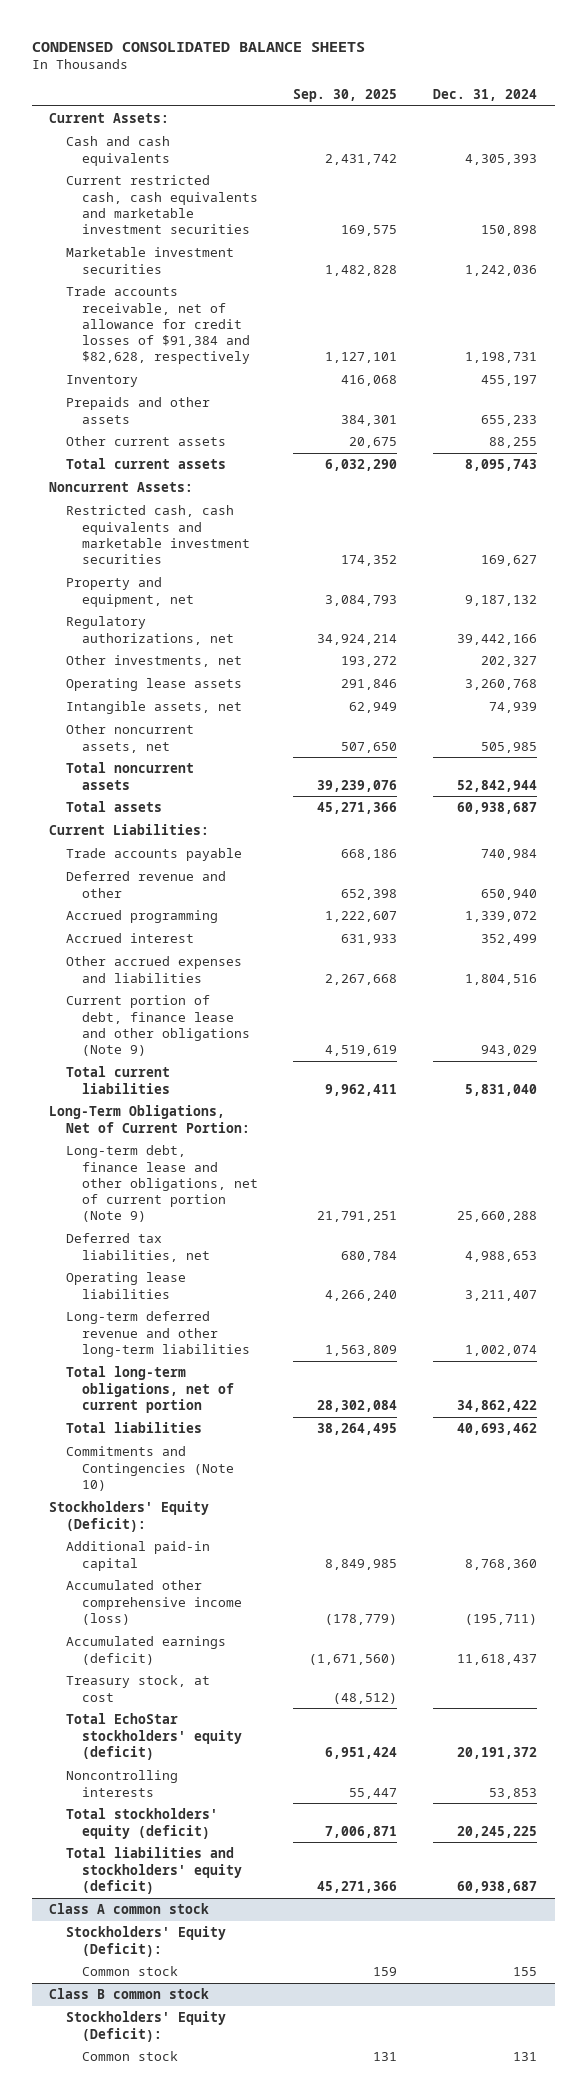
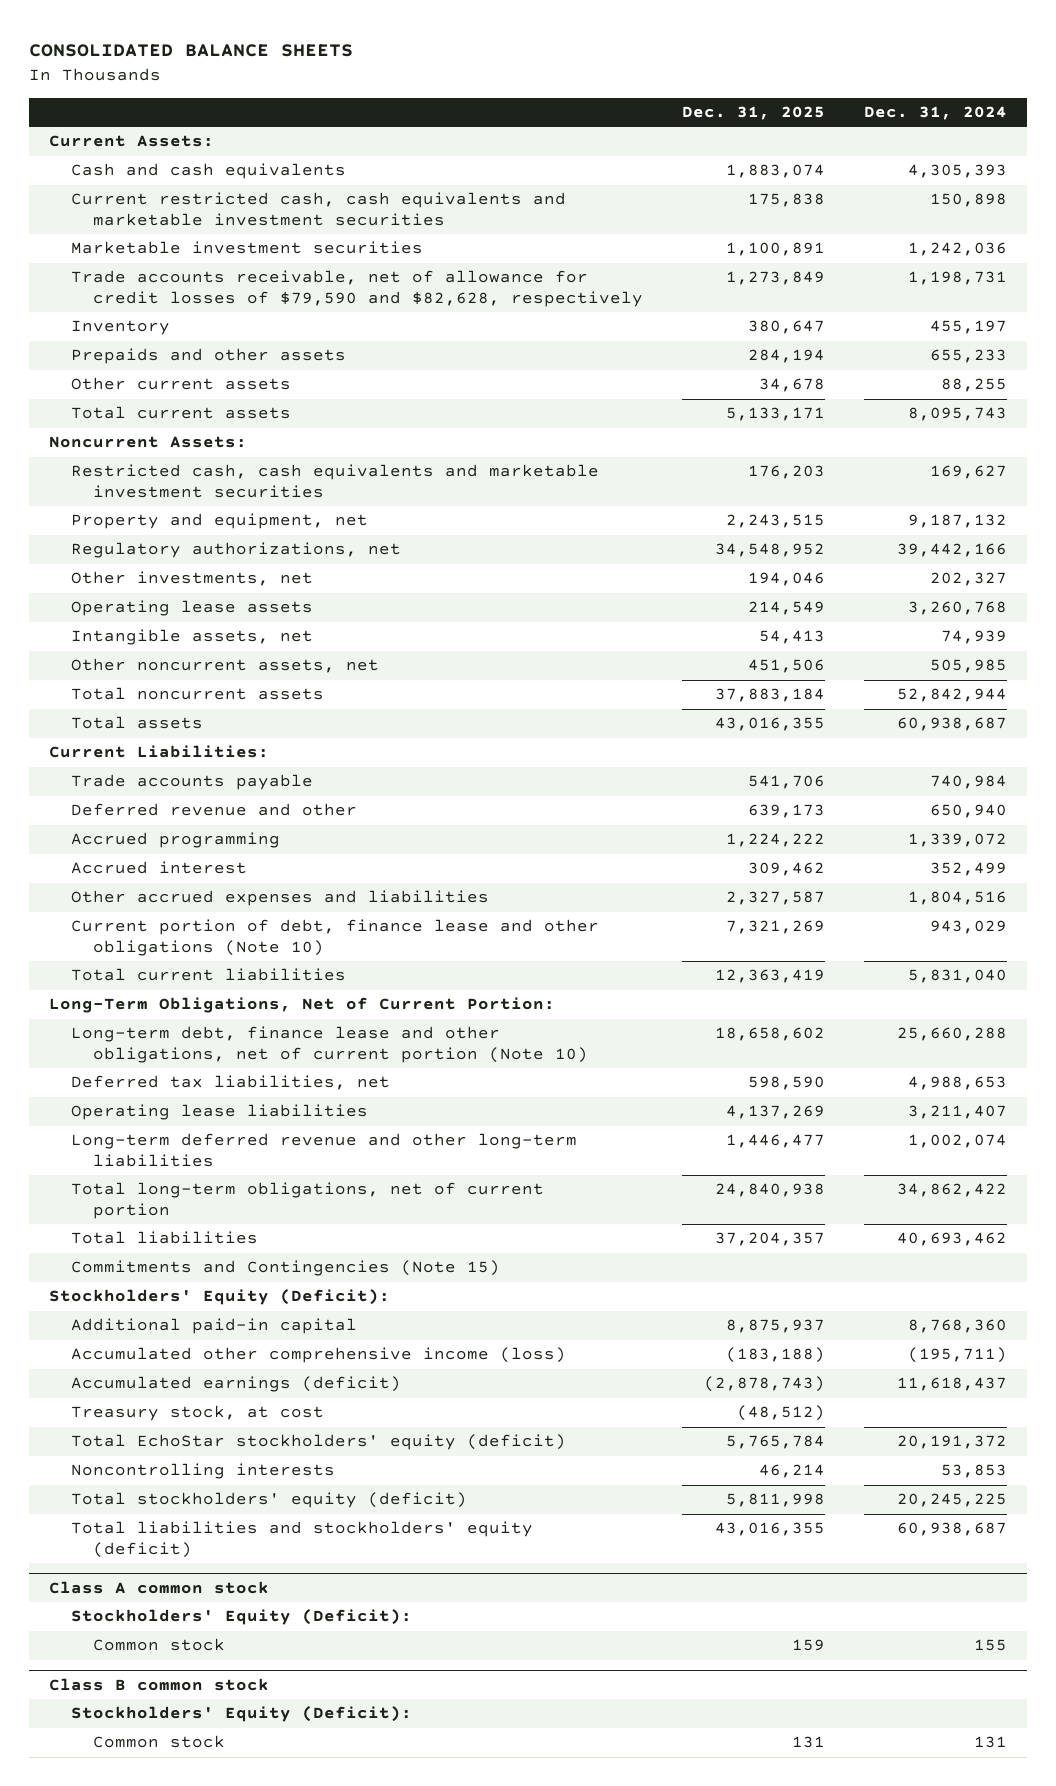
[31,41,365,52] CONDENSED CONSOLIDATED BALANCE SHEETS -> [29,44,354,58] CONSOLIDATED BALANCE SHEETS
[293,88,398,102] Sep. 30, 2025 -> none
none -> [682,106,826,121] Dec. 31, 2025
[65,286,250,364] Trade accounts receivable, net of allowance for credit losses of $91,384 and $82,628, respectively -> [70,270,644,308] Trade accounts receivable, net of allowance for credit losses of $79,590 and $82,628, respectively
[65,995,250,1056] Current portion of debt, finance lease and other obligations (Note 9) -> [70,919,599,957] Current portion of debt, finance lease and other obligations (Note 10)
[65,1145,258,1222] Long-term debt, finance lease and other obligations, net of current portion (Note 9) -> [70,1026,589,1064] Long-term debt, finance lease and other obligations, net of current portion (Note 10)
[65,1446,234,1491] Commitments and Contingencies (Note 10) -> [70,1260,500,1277] Commitments and Contingencies (Note 15)

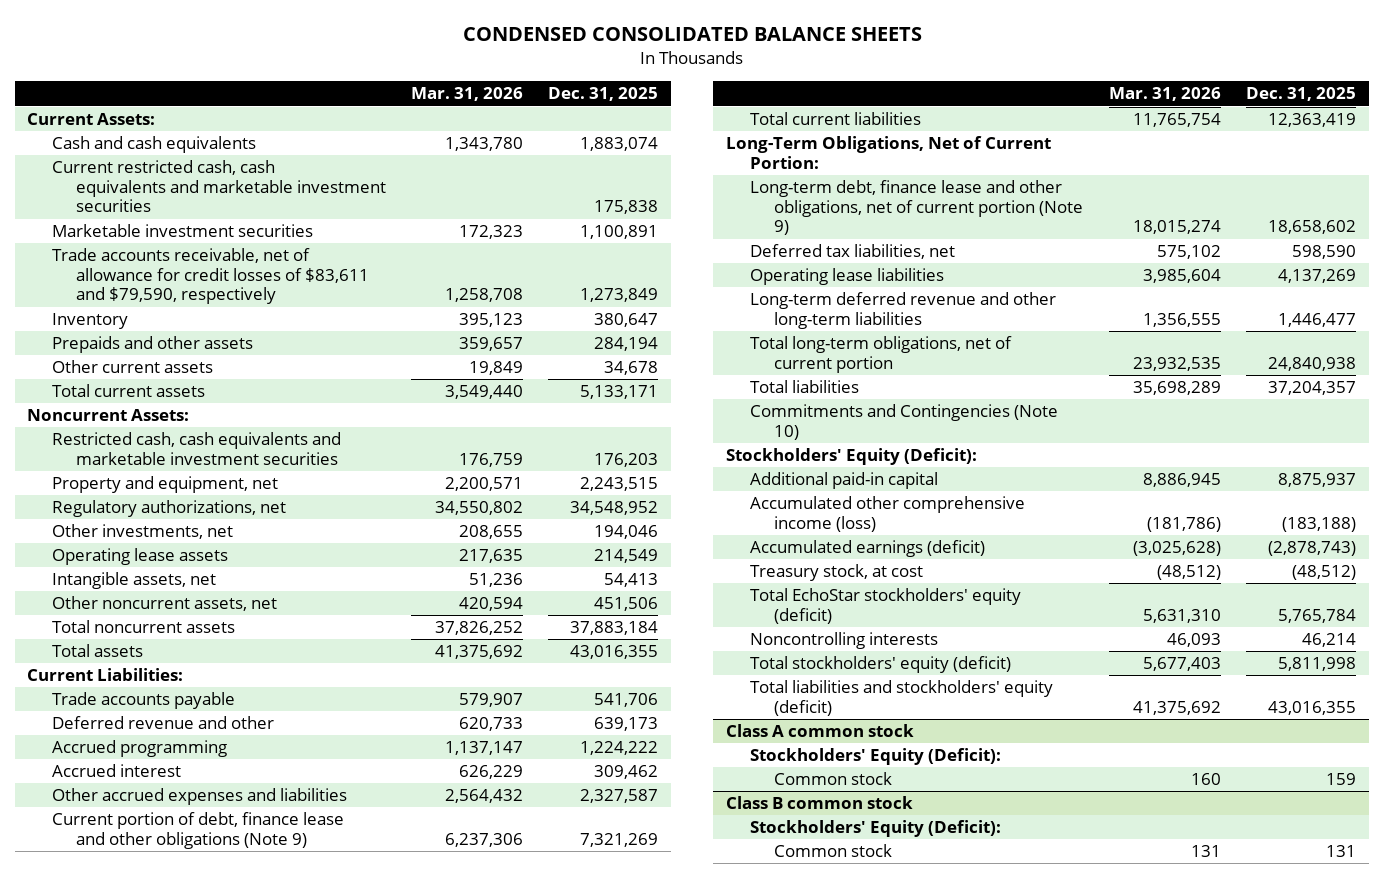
[29,44,354,58] CONSOLIDATED BALANCE SHEETS -> [462,27,922,42] CONDENSED CONSOLIDATED BALANCE SHEETS
[864,106,1008,121] Dec. 31, 2024 -> none
none -> [410,87,523,102] Mar. 31, 2026
[70,270,644,308] Trade accounts receivable, net of allowance for credit losses of $79,590 and $82,628, respectively -> [51,248,369,305] Trade accounts receivable, net of allowance for credit losses of $83,611 and $79,590, respectively
[70,919,599,957] Current portion of debt, finance lease and other obligations (Note 10) -> [51,812,344,849] Current portion of debt, finance lease and other obligations (Note 9)
[70,1026,589,1064] Long-term debt, finance lease and other obligations, net of current portion (Note 10) -> [749,180,1083,236] Long-term debt, finance lease and other obligations, net of current portion (Note 9)
[70,1260,500,1277] Commitments and Contingencies (Note 15) -> [749,404,1058,440] Commitments and Contingencies (Note 10)

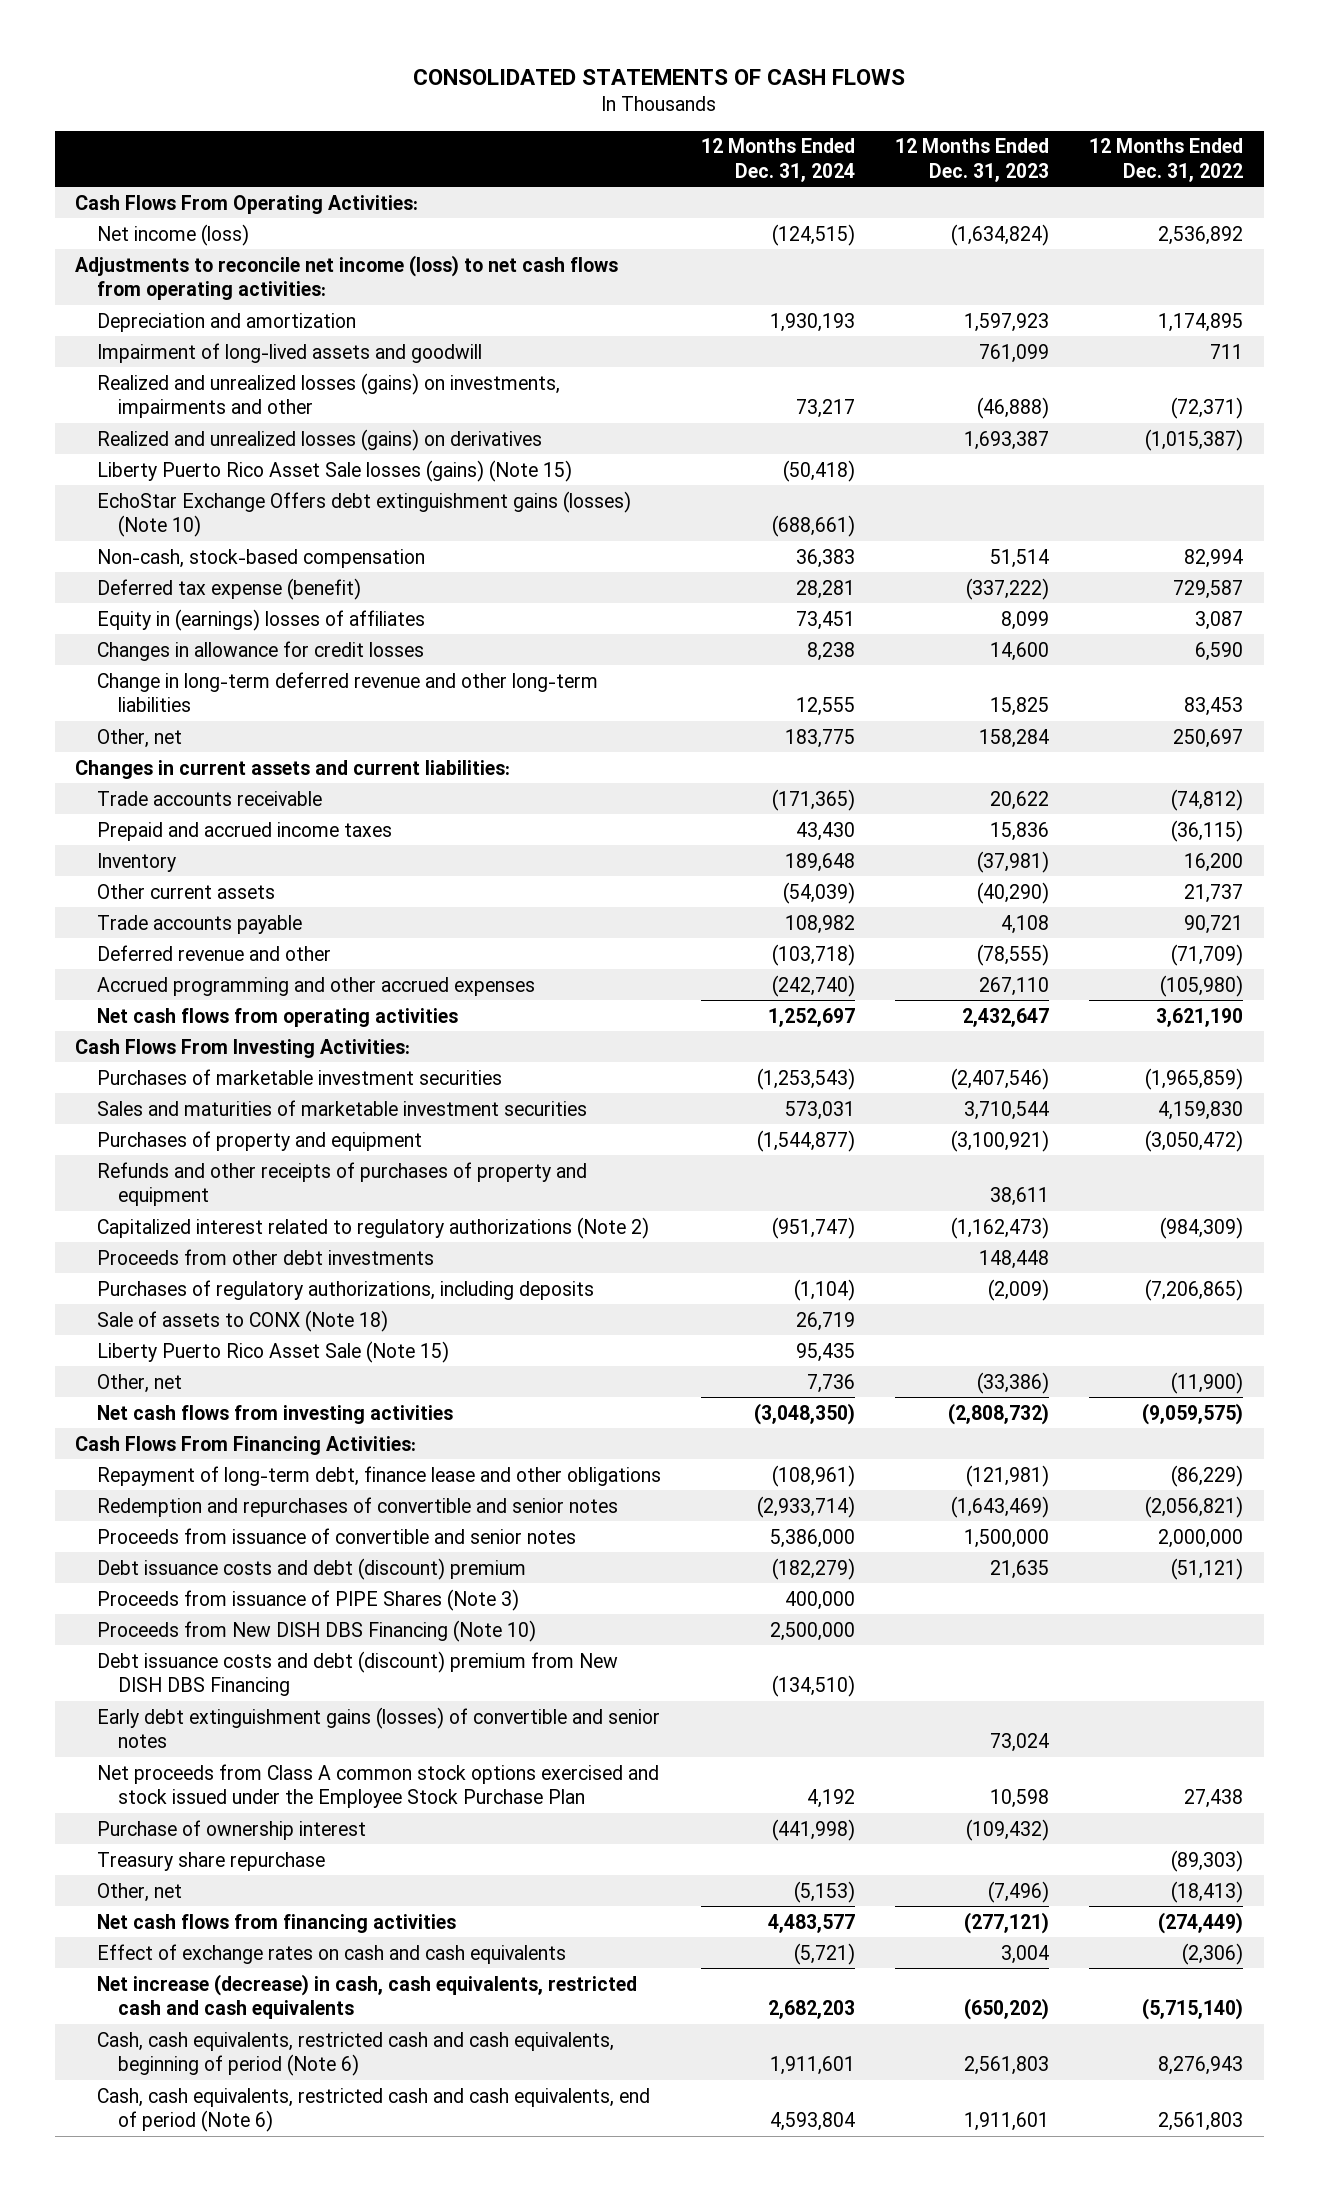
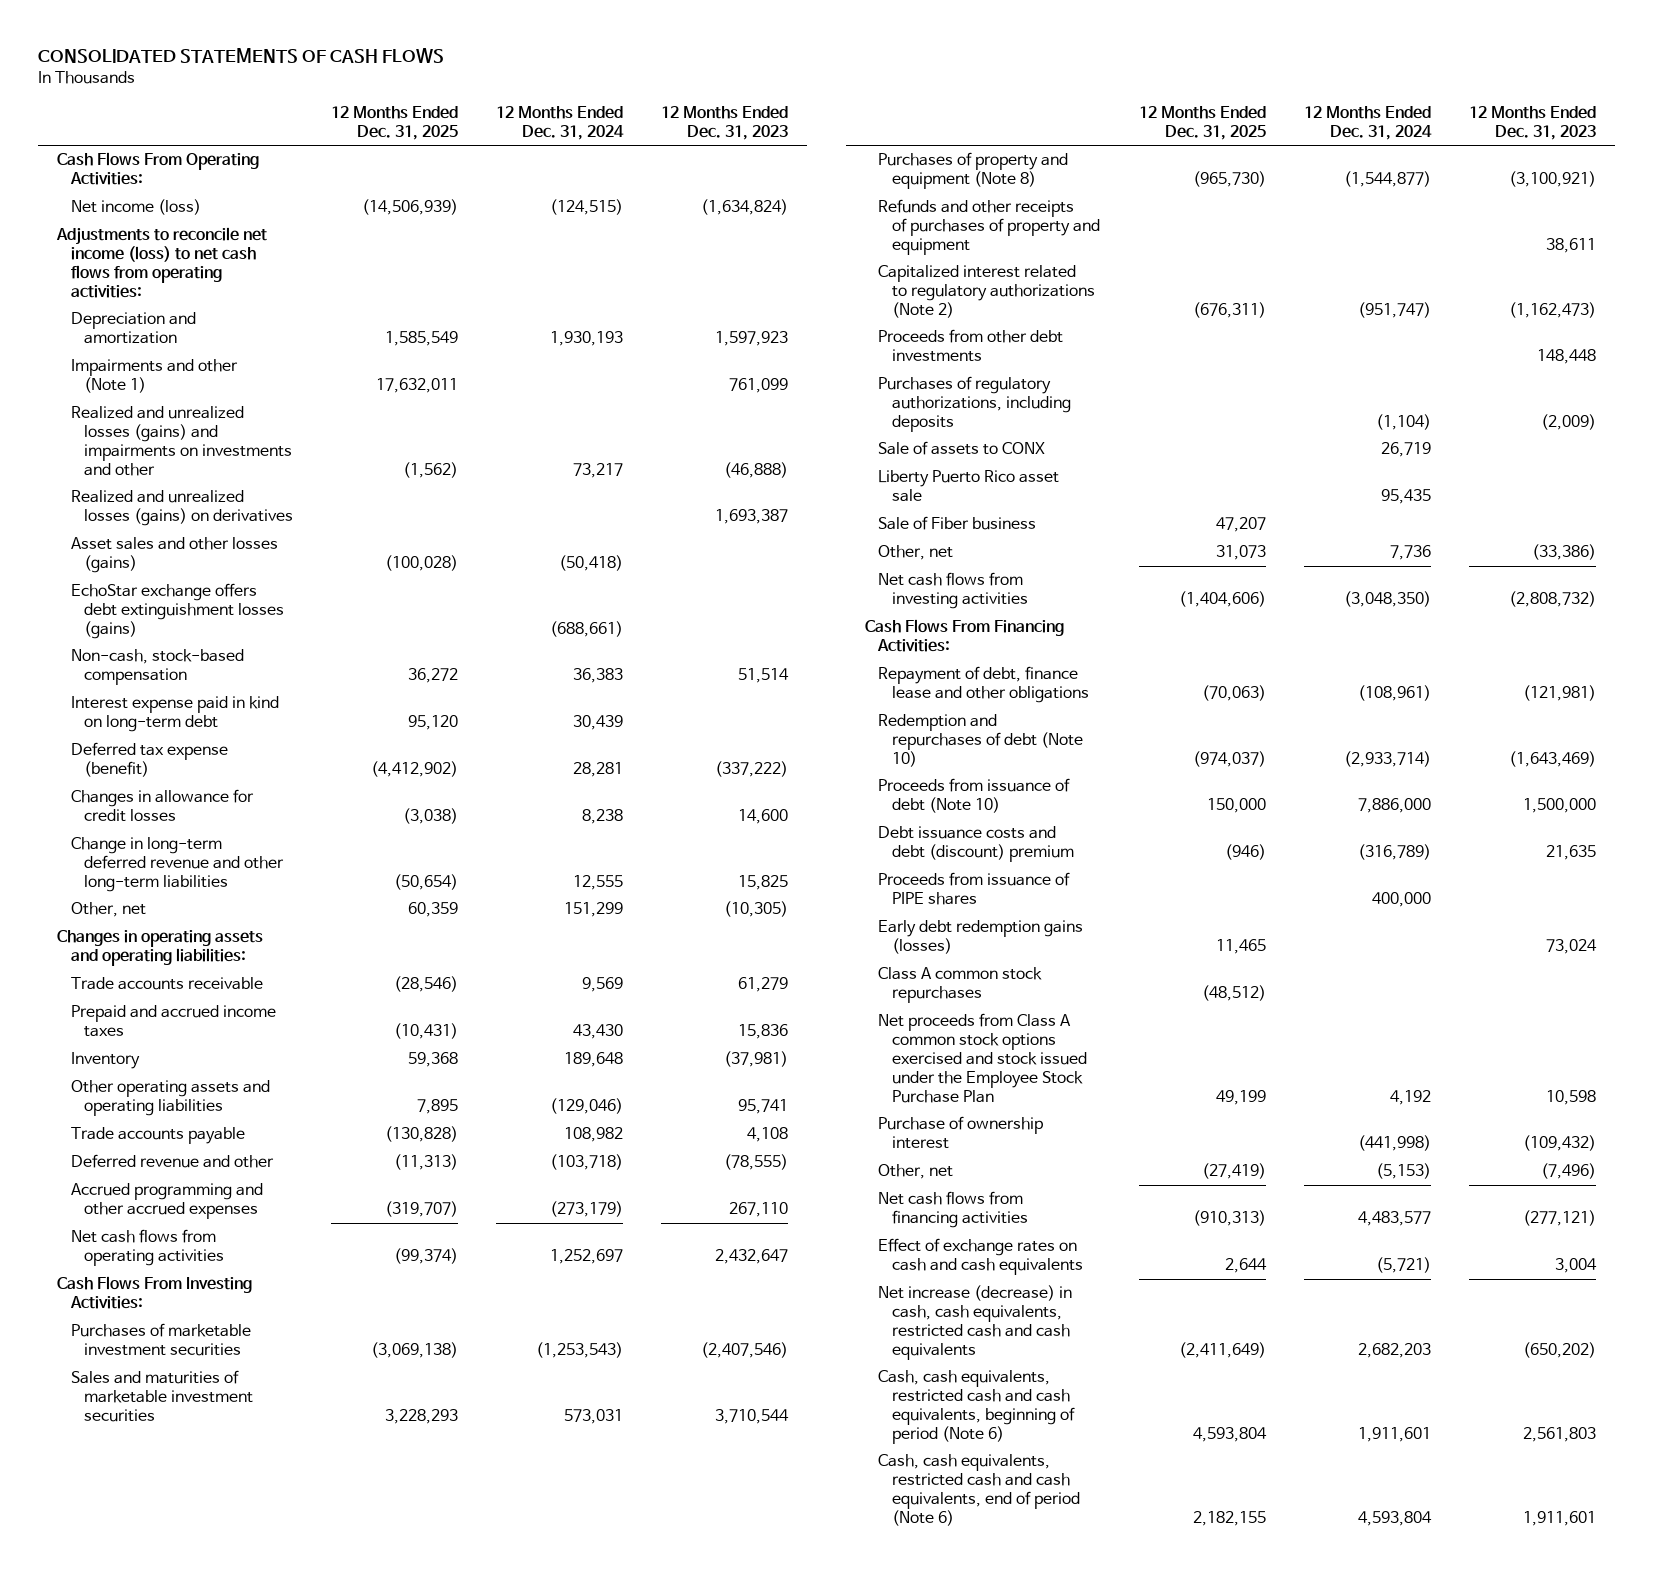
[1089,138,1244,182] 12 Months Ended Dec. 31, 2022 -> none
none -> [331,106,459,141] 12 Months Ended Dec. 31, 2025
[96,342,482,363] Impairment of long-lived assets and goodwill -> [70,359,238,394] Impairments and other (Note 1)
[96,372,560,418] Realized and unrealized losses (gains) on investments, impairments and other -> [70,406,293,476] Realized and unrealized losses (gains) and impairments on investments and other
[96,459,572,482] Liberty Puerto Rico Asset Sale losses (gains) (Note 15) -> [70,537,278,574] Asset sales and other losses (gains)
[96,490,631,537] EchoStar Exchange Offers debt extinguishment gains (losses) (Note 10) -> [70,583,285,640] EchoStar exchange offers debt extinguishment losses (gains)
none -> [70,696,279,733] Interest expense paid in kind on long-term debt
[96,608,425,631] Equity in (earnings) losses of affiliates -> none
[784,728,855,748] 183,775 -> [564,902,624,918] 151,299
[979,728,1050,748] 158,284 -> [724,901,789,918] (10,305)
[74,759,510,779] Changes in current assets and current liabilities: -> [57,930,264,967] Changes in operating assets and operating liabilities:
[771,788,855,811] (171,365) -> [582,977,624,993] 9,569
[990,790,1050,810] 20,622 -> [738,977,789,993] 61,279
[96,883,275,899] Other current assets -> none
none -> [70,1080,270,1117] Other operating assets and operating liabilities
[771,974,855,997] (242,740) -> [550,1201,624,1218] (273,179)
[96,1130,422,1151] Purchases of property and equipment -> [878,152,1069,190] Purchases of property and equipment (Note 8)
[96,1309,388,1332] Sale of assets to CONX (Note 18) -> [878,441,1046,456] Sale of assets to CONX
[96,1340,449,1363] Liberty Puerto Rico Asset Sale (Note 15) -> [878,470,1060,503] Liberty Puerto Rico asset sale
none -> [878,516,1037,531] Sale of Fiber business
[96,1619,536,1642] Proceeds from New DISH DBS Financing (Note 10) -> none
[96,1650,618,1696] Debt issuance costs and debt (discount) premium from New DISH DBS Financing -> none
[96,1465,661,1486] Repayment of long-term debt, finance lease and other obligations -> [878,666,1089,704] Repayment of debt, finance lease and other obligations
[96,1496,618,1517] Redemption and repurchases of convertible and senior notes -> [878,714,1083,768] Redemption and repurchases of debt (Note 10)
[96,1527,576,1544] Proceeds from issuance of convertible and senior notes -> [878,778,1071,814] Proceeds from issuance of debt (Note 10)
[769,1528,855,1548] 5,386,000 -> [1357,798,1431,814] 7,886,000
[771,1557,855,1580] (182,279) -> [1357,844,1431,861] (316,789)
[96,1588,519,1611] Proceeds from issuance of PIPE Shares (Note 3) -> [878,872,1071,906] Proceeds from issuance of PIPE shares
[96,1706,660,1748] Early debt extinguishment gains (losses) of convertible and senior notes -> [878,920,1084,955] Early debt redemption gains (losses)
none -> [878,967,1043,1004] Class A common stock repurchases
[96,1851,325,1871] Treasury share repurchase -> none

